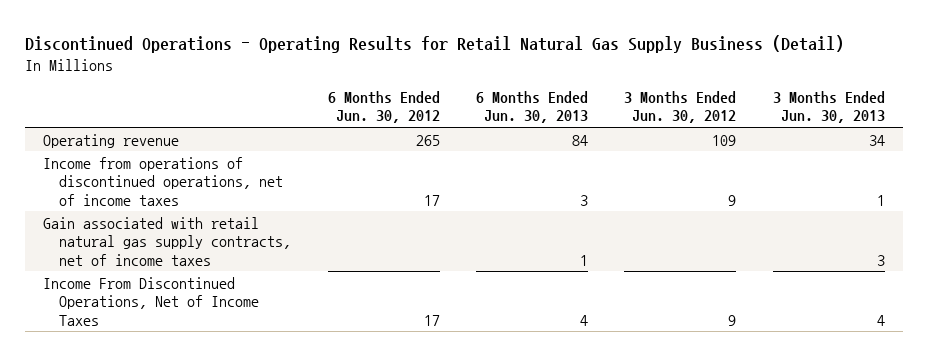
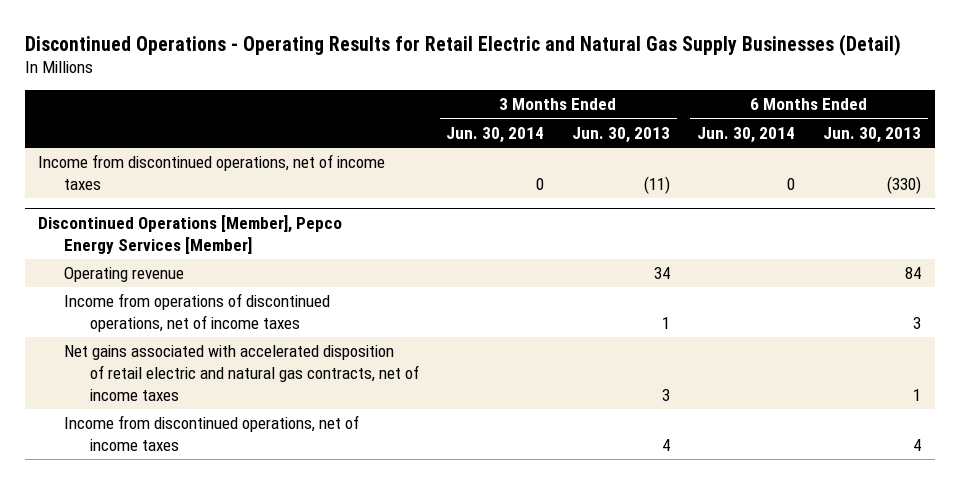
[24,34,844,53] Discontinued Operations - Operating Results for Retail Natural Gas Supply Business (Detail) -> [24,33,901,56] Discontinued Operations - Operating Results for Retail Electric and Natural Gas Supply Businesses (Detail)
[327,90,440,124] 6 Months Ended Jun. 30, 2012 -> none
[624,90,737,124] 3 Months Ended Jun. 30, 2012 -> none
none -> [446,126,545,143] Jun. 30, 2014
none -> [697,126,796,143] Jun. 30, 2014
none -> [38,154,386,191] Income from discontinued operations, net of income taxes
none -> [38,215,343,255] Discontinued Operations [Member], Pepco Energy Services [Member]
[42,216,292,266] Gain associated with retail natural gas supply contracts, net of income taxes -> [64,345,420,401] Net gains associated with accelerated disposition of retail electric and natural gas contracts, net of income taxes
[42,276,260,326] Income From Discontinued Operations, Net of Income Taxes -> [64,415,360,452] Income from discontinued operations, net of income taxes

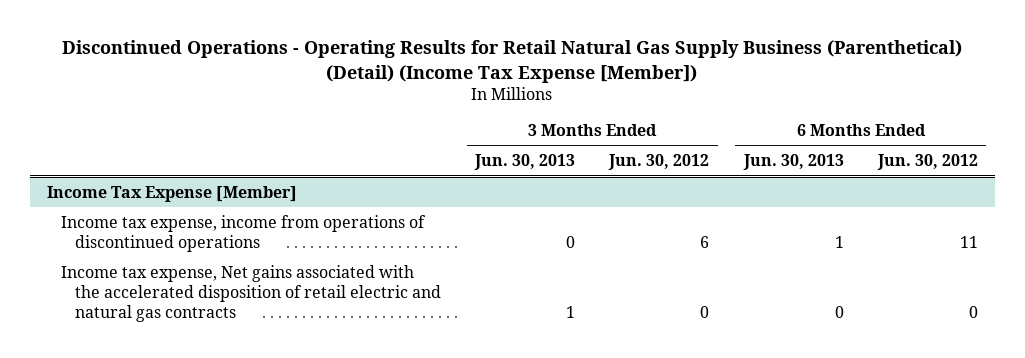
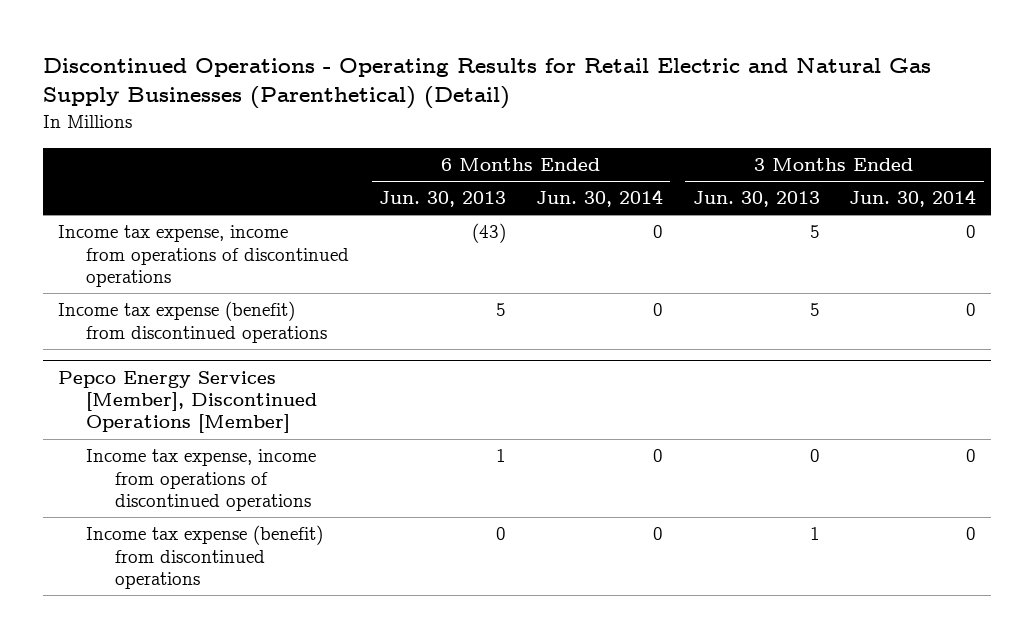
[62,40,963,83] Discontinued Operations - Operating Results for Retail Natural Gas Supply Business (Parenthetical) (Detail) (Income Tax Expense [Member]) -> [42,57,931,110] Discontinued Operations - Operating Results for Retail Electric and Natural Gas Supply Businesses (Parenthetical) (Detail)
[608,154,710,171] Jun. 30, 2012 -> none
[876,154,978,171] Jun. 30, 2012 -> none
none -> [535,189,663,208] Jun. 30, 2014
none -> [849,189,977,208] Jun. 30, 2014
[47,185,298,202] Income Tax Expense [Member] -> none
none -> [57,225,350,288] Income tax expense, income from operations of discontinued operations
none -> [57,301,328,343] Income tax expense (benefit) from discontinued operations
none -> [57,370,318,434] Pepco Energy Services [Member], Discontinued Operations [Member]
[60,264,441,323] Income tax expense, Net gains associated with the accelerated disposition of retail electric and natural gas contracts -> [86,525,324,590] Income tax expense (benefit) from discontinued operations

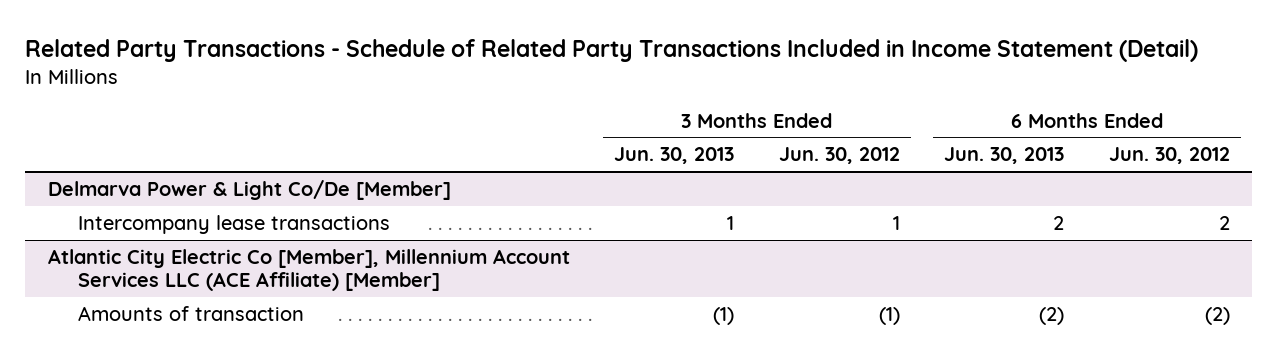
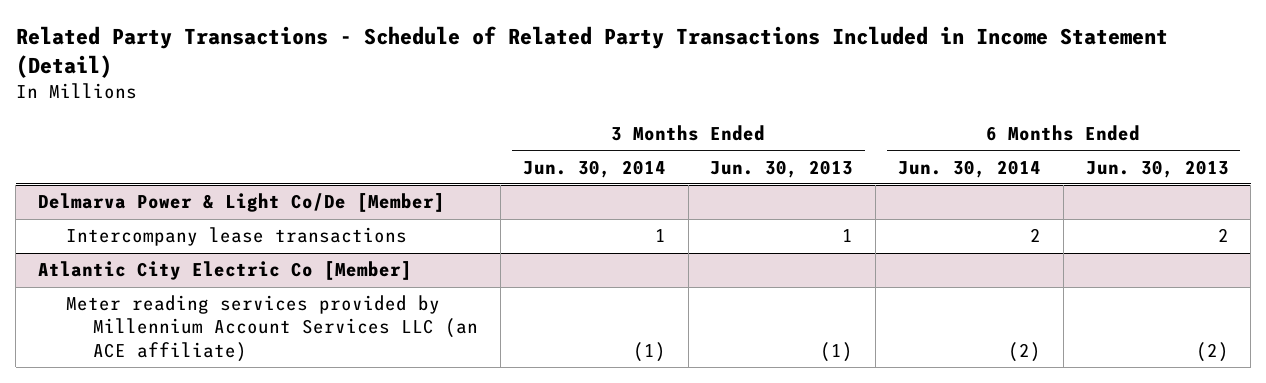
[778,147,900,165] Jun. 30, 2012 -> none
[1108,147,1230,165] Jun. 30, 2012 -> none
none -> [522,159,666,178] Jun. 30, 2014
none -> [897,159,1041,178] Jun. 30, 2014
[47,249,570,292] Atlantic City Electric Co [Member], Millennium Account Services LLC (ACE Affiliate) [Member] -> none
none -> [37,261,412,281] Atlantic City Electric Co [Member]
[78,306,305,322] Amounts of transaction -> [65,295,479,362] Meter reading services provided by Millennium Account Services LLC (an ACE affiliate)

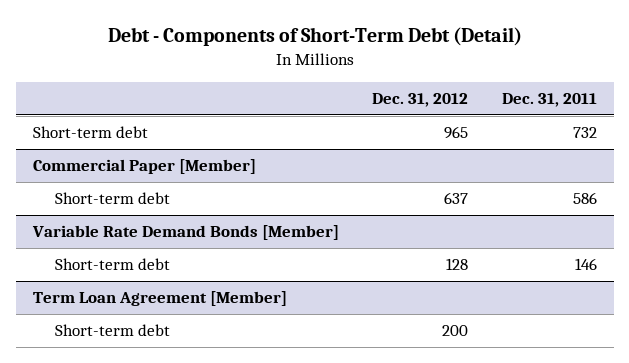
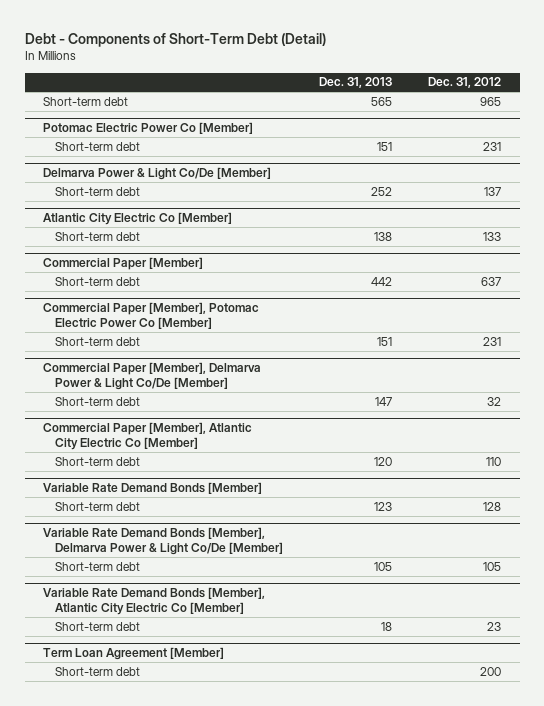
[501,93,597,108] Dec. 31, 2011 -> none
none -> [319,77,393,89] Dec. 31, 2013
none -> [43,122,254,135] Potomac Electric Power Co [Member]
none -> [54,141,140,151] Short-term debt
none -> [43,167,272,181] Delmarva Power & Light Co/De [Member]
none -> [54,186,140,196] Short-term debt
none -> [43,212,233,226] Atlantic City Electric Co [Member]
none -> [54,231,140,241] Short-term debt
none -> [43,302,260,329] Commercial Paper [Member], Potomac Electric Power Co [Member]
none -> [54,336,140,346] Short-term debt
none -> [43,362,262,390] Commercial Paper [Member], Delmarva Power & Light Co/De [Member]
none -> [54,396,140,406] Short-term debt
none -> [43,422,253,450] Commercial Paper [Member], Atlantic City Electric Co [Member]
none -> [54,456,140,466] Short-term debt
none -> [43,527,283,555] Variable Rate Demand Bonds [Member], Delmarva Power & Light Co/De [Member]
none -> [54,561,140,571] Short-term debt
none -> [43,587,266,615] Variable Rate Demand Bonds [Member], Atlantic City Electric Co [Member]
none -> [54,621,140,631] Short-term debt

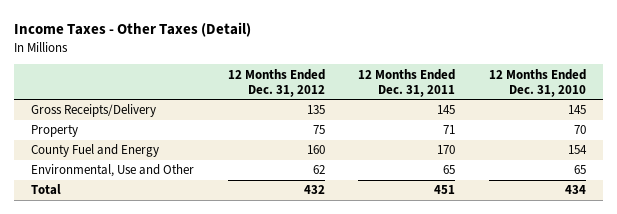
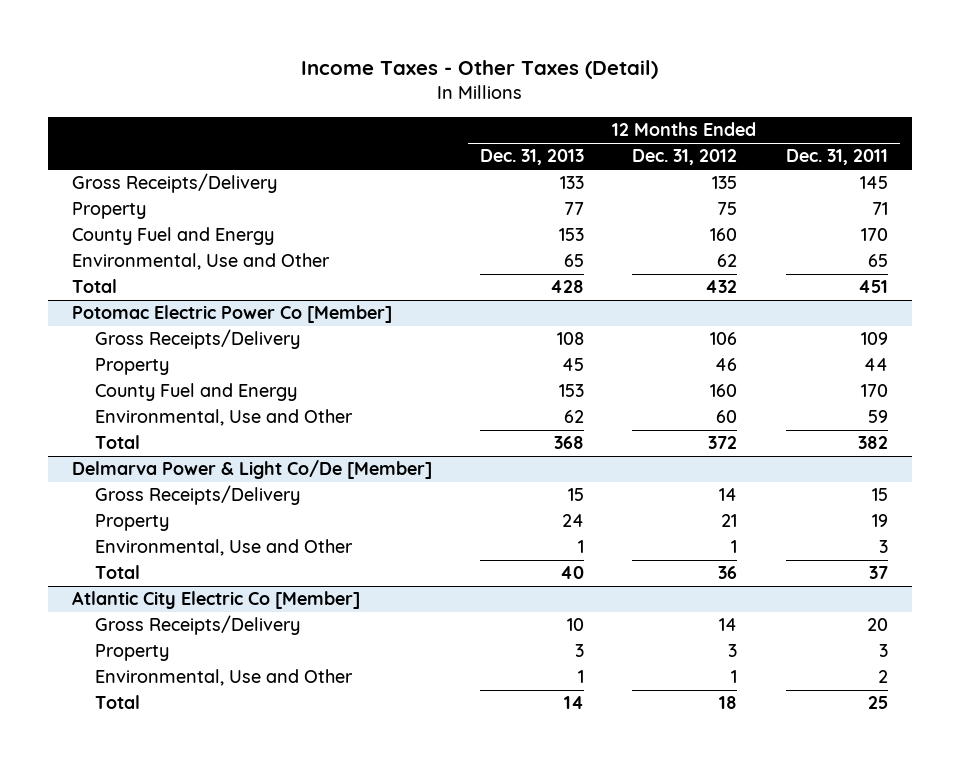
[488,68,586,97] 12 Months Ended Dec. 31, 2010 -> none
none -> [480,149,585,166] Dec. 31, 2013
none -> [71,305,392,324] Potomac Electric Power Co [Member]
none -> [95,329,301,350] Gross Receipts/Delivery
none -> [95,358,170,376] Property
none -> [95,383,298,402] County Fuel and Energy
none -> [95,409,354,427] Environmental, Use and Other
none -> [95,435,141,450] Total
none -> [71,460,432,480] Delmarva Power & Light Co/De [Member]
none -> [95,485,301,506] Gross Receipts/Delivery
none -> [95,514,170,532] Property
none -> [95,539,354,557] Environmental, Use and Other
none -> [95,565,141,580] Total
none -> [71,591,360,610] Atlantic City Electric Co [Member]
none -> [95,615,301,636] Gross Receipts/Delivery
none -> [95,644,170,662] Property
none -> [95,669,354,687] Environmental, Use and Other
none -> [95,695,141,710] Total

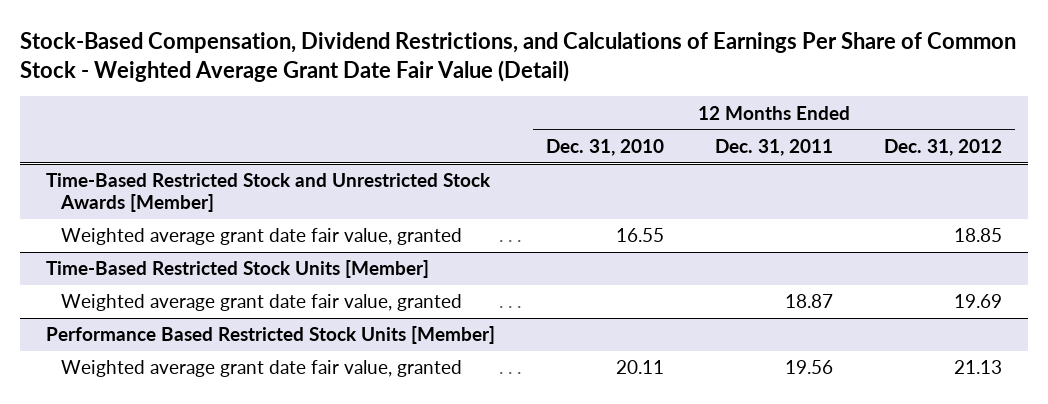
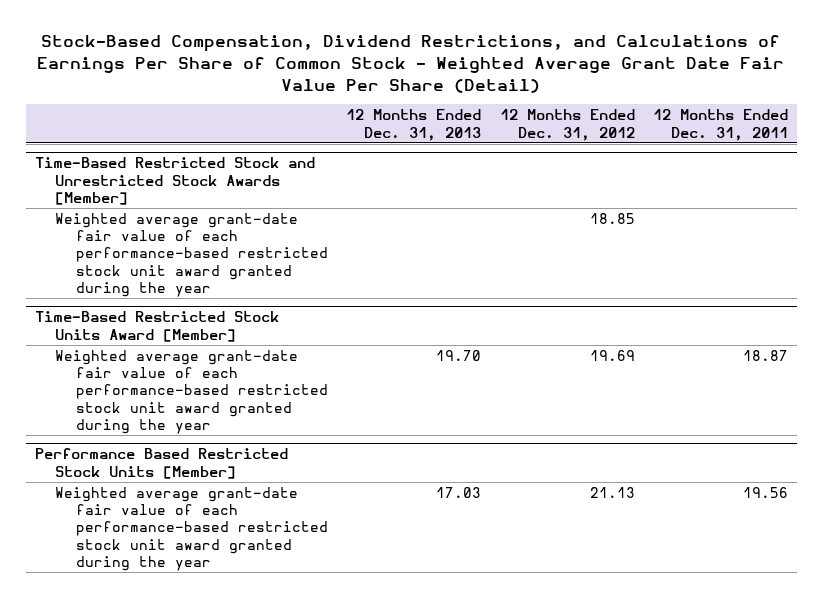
[20,32,1017,82] Stock-Based Compensation, Dividend Restrictions, and Calculations of Earnings Per Share of Common Stock - Weighted Average Grant Date Fair Value (Detail) -> [37,35,785,93] Stock-Based Compensation, Dividend Restrictions, and Calculations of Earnings Per Share of Common Stock - Weighted Average Grant Date Fair Value Per Share (Detail)
[546,138,665,156] Dec. 31, 2010 -> none
none -> [346,109,482,141] 12 Months Ended Dec. 31, 2013
[60,228,462,246] Weighted average grant date fair value, granted -> [55,212,329,297] Weighted average grant-date fair value of each performance-based restricted stock unit award granted during the year
[45,260,429,279] Time-Based Restricted Stock Units [Member] -> [34,311,279,342] Time-Based Restricted Stock Units Award [Member]
[60,294,462,312] Weighted average grant date fair value, granted -> [55,349,329,434] Weighted average grant-date fair value of each performance-based restricted stock unit award granted during the year
[60,360,462,378] Weighted average grant date fair value, granted -> [55,486,329,571] Weighted average grant-date fair value of each performance-based restricted stock unit award granted during the year

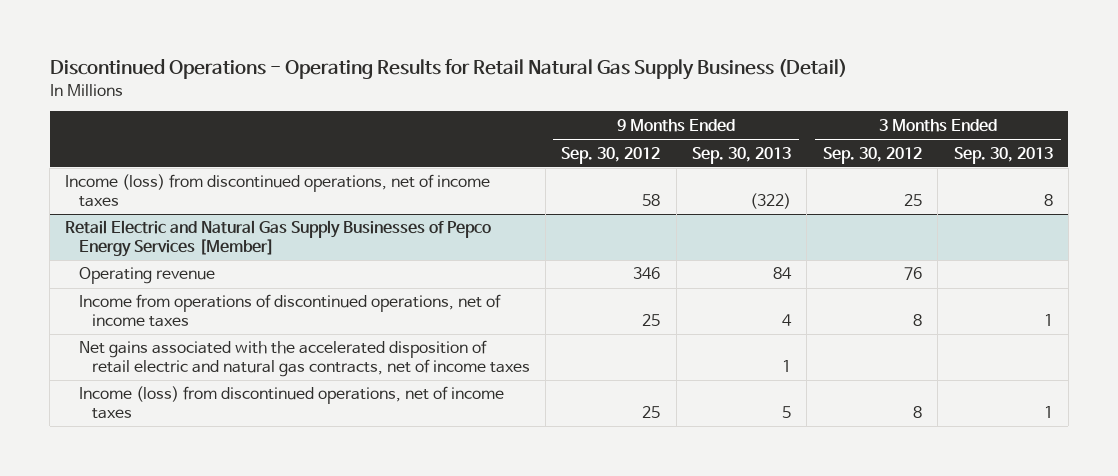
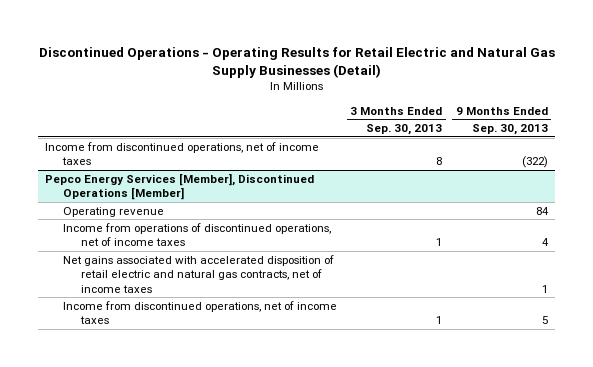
[49,59,847,81] Discontinued Operations - Operating Results for Retail Natural Gas Supply Business (Detail) -> [38,46,555,78] Discontinued Operations - Operating Results for Retail Electric and Natural Gas Supply Businesses (Detail)
[561,146,661,164] Sep. 30, 2012 -> none
[822,146,922,164] Sep. 30, 2012 -> none
[65,220,492,258] Retail Electric and Natural Gas Supply Businesses of Pepco Energy Services [Member] -> none
[65,174,491,208] Income (loss) from discontinued operations, net of income taxes -> [45,141,320,166] Income from discontinued operations, net of income taxes
none -> [45,172,315,201] Pepco Energy Services [Member], Discontinued Operations [Member]
[78,340,530,378] Net gains associated with the accelerated disposition of retail electric and natural gas contracts, net of income taxes -> [62,254,334,293] Net gains associated with accelerated disposition of retail electric and natural gas contracts, net of income taxes
[78,386,504,420] Income (loss) from discontinued operations, net of income taxes -> [62,300,337,325] Income from discontinued operations, net of income taxes

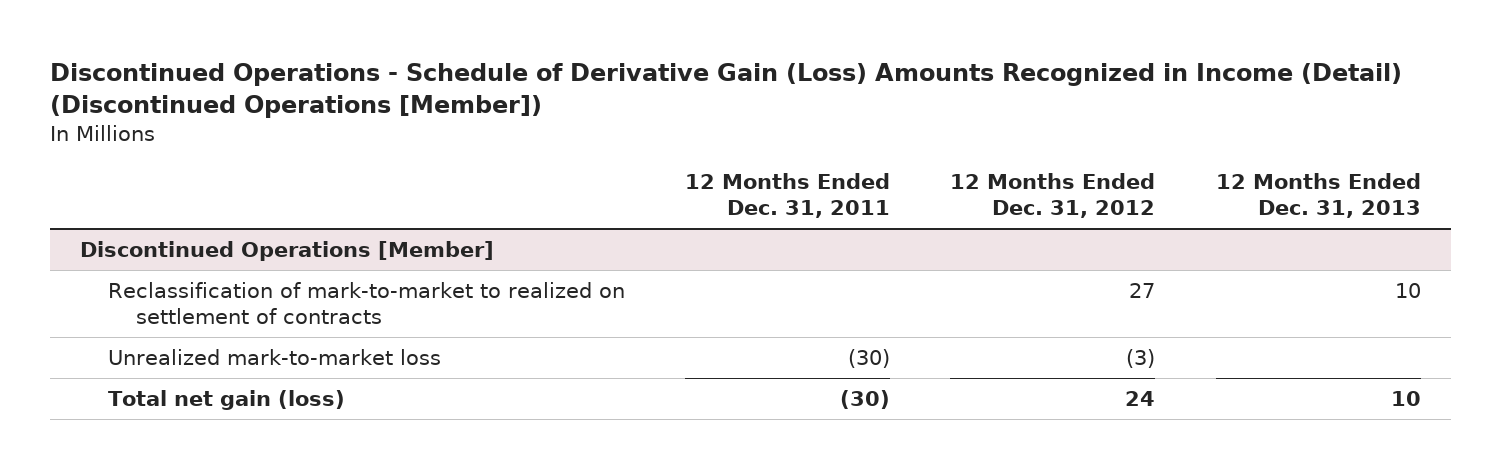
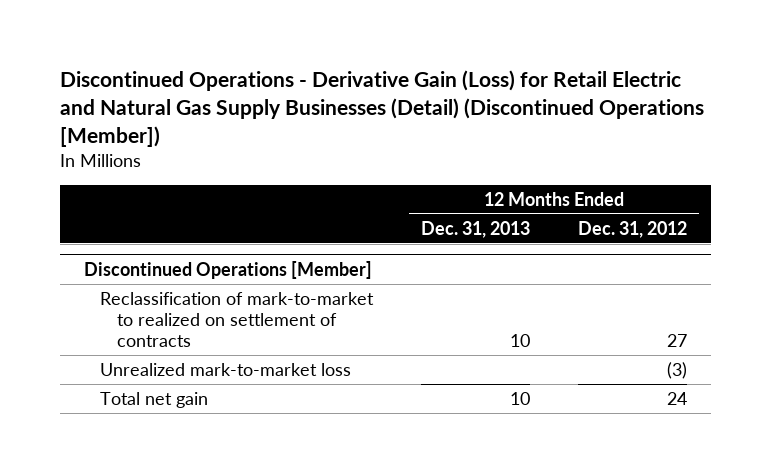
[49,63,1402,119] Discontinued Operations - Schedule of Derivative Gain (Loss) Amounts Recognized in Income (Detail) (Discontinued Operations [Member]) -> [59,70,704,147] Discontinued Operations - Derivative Gain (Loss) for Retail Electric and Natural Gas Supply Businesses (Detail) (Discontinued Operations [Member])
[684,173,890,219] 12 Months Ended Dec. 31, 2011 -> none
[107,389,345,410] Total net gain (loss) -> [100,392,209,409] Total net gain

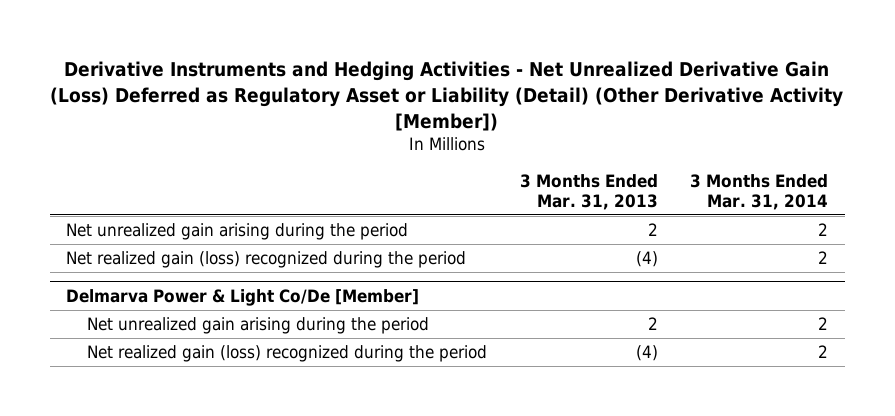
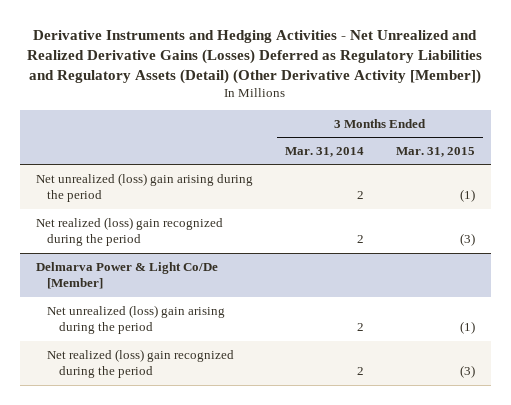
[50,60,844,131] Derivative Instruments and Hedging Activities - Net Unrealized Derivative Gain (Loss) Deferred as Regulatory Asset or Liability (Detail) (Other Derivative Activity [Member]) -> [27,29,483,84] Derivative Instruments and Hedging Activities - Net Unrealized and Realized Derivative Gains (Losses) Deferred as Regulatory Liabilities and Regulatory Assets (Detail) (Other Derivative Activity [Member])
[519,173,658,210] 3 Months Ended Mar. 31, 2013 -> none
none -> [395,147,475,158] Mar. 31, 2015
[66,223,409,241] Net unrealized gain arising during the period -> [35,172,253,203] Net unrealized (loss) gain arising during the period
[66,251,467,269] Net realized gain (loss) recognized during the period -> [35,216,223,247] Net realized (loss) gain recognized during the period
[86,317,429,335] Net unrealized gain arising during the period -> [47,304,226,335] Net unrealized (loss) gain arising during the period
[86,345,487,363] Net realized gain (loss) recognized during the period -> [47,348,235,379] Net realized (loss) gain recognized during the period

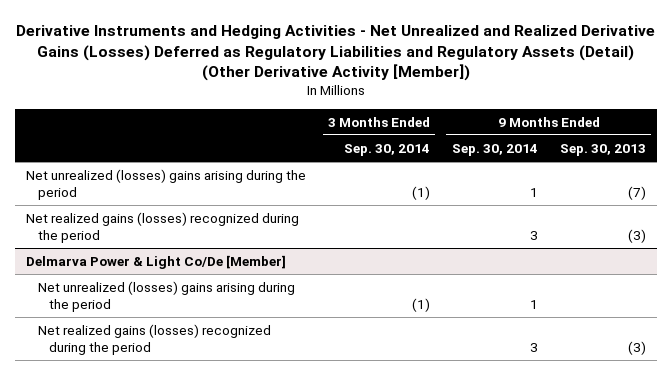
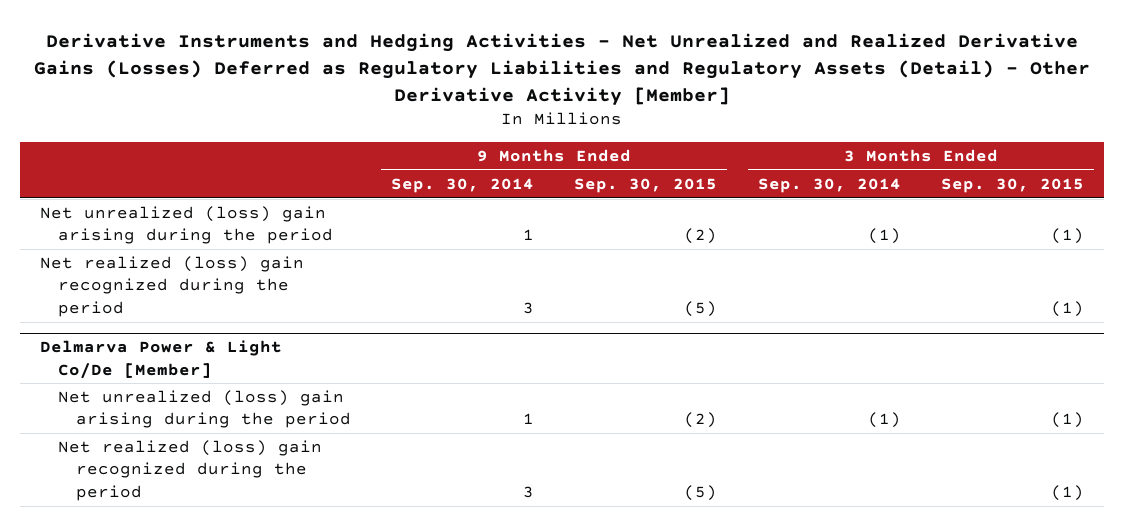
[15,24,655,82] Derivative Instruments and Hedging Activities - Net Unrealized and Realized Derivative Gains (Losses) Deferred as Regulatory Liabilities and Regulatory Assets (Detail) (Other Derivative Activity [Member]) -> [33,32,1090,106] Derivative Instruments and Hedging Activities - Net Unrealized and Realized Derivative Gains (Losses) Deferred as Regulatory Liabilities and Regulatory Assets (Detail) - Other Derivative Activity [Member]
[559,143,646,156] Sep. 30, 2013 -> none
none -> [574,177,718,193] Sep. 30, 2015
none -> [941,177,1085,193] Sep. 30, 2015
[26,168,307,201] Net unrealized (losses) gains arising during the period -> [39,206,333,245] Net unrealized (loss) gain arising during the period
[26,211,300,244] Net realized gains (losses) recognized during the period -> [39,256,304,317] Net realized (loss) gain recognized during the period
[37,280,295,313] Net unrealized (losses) gains arising during the period -> [57,390,351,429] Net unrealized (loss) gain arising during the period
[37,323,271,356] Net realized gains (losses) recognized during the period -> [57,440,322,501] Net realized (loss) gain recognized during the period

